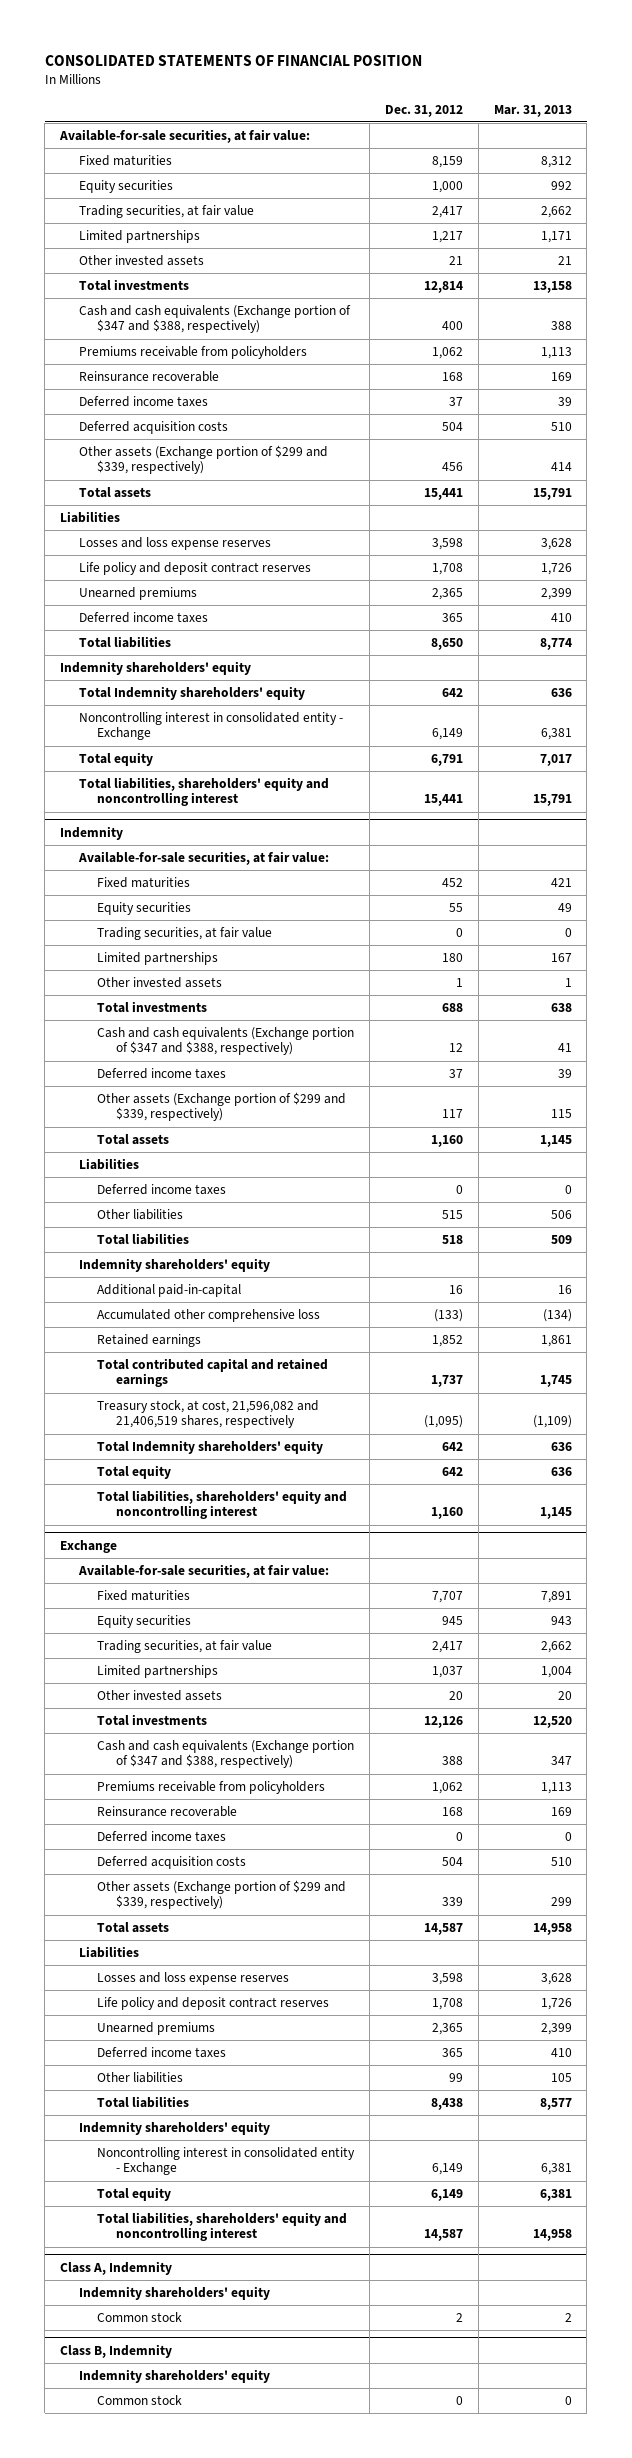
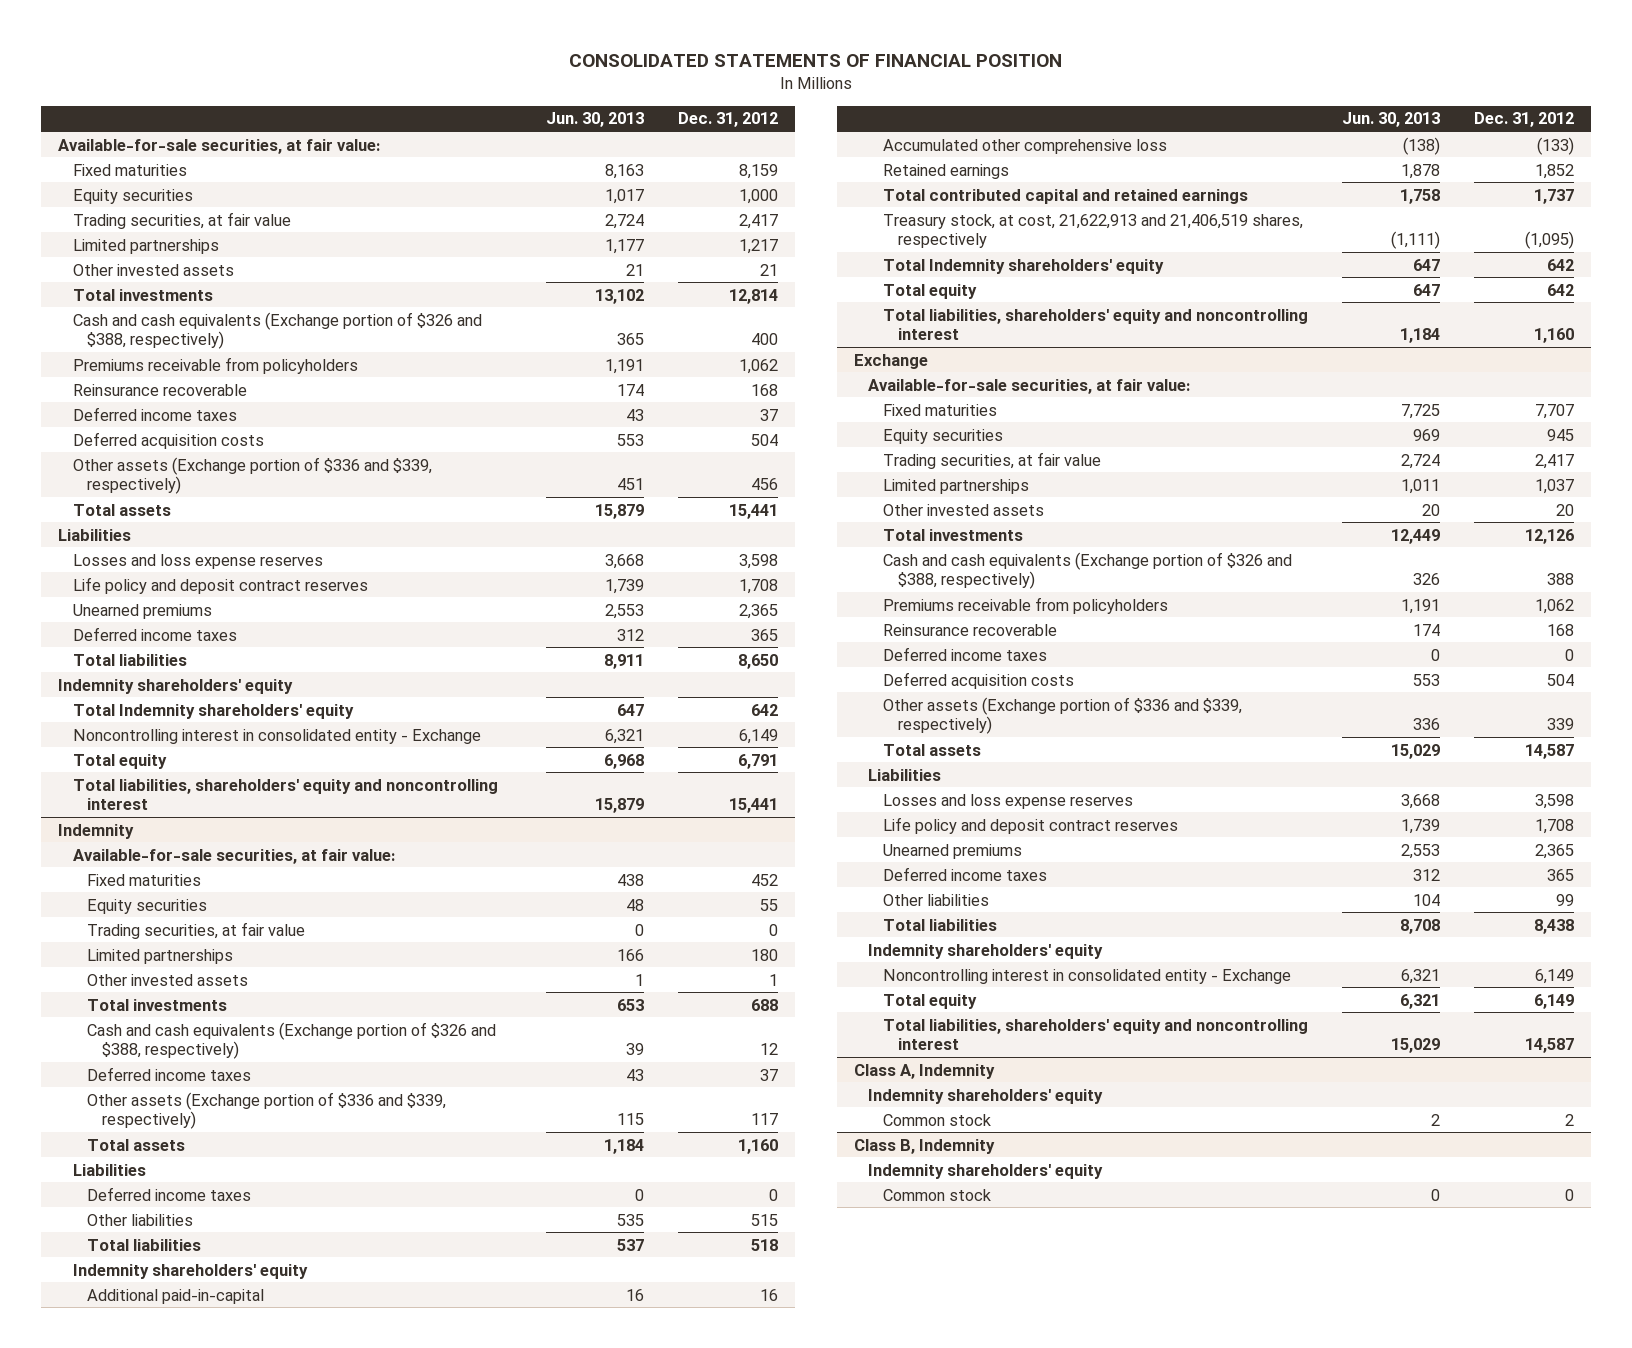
[493,104,572,117] Mar. 31, 2013 -> none
none -> [546,112,645,128] Jun. 30, 2013
[78,304,351,334] Cash and cash equivalents (Exchange portion of $347 and $388, respectively) -> [72,311,482,349] Cash and cash equivalents (Exchange portion of $326 and $388, respectively)
[78,444,328,475] Other assets (Exchange portion of $299 and $339, respectively) -> [72,456,432,494] Other assets (Exchange portion of $336 and $339, respectively)
[97,1026,355,1056] Cash and cash equivalents (Exchange portion of $347 and $388, respectively) -> [87,1021,497,1059] Cash and cash equivalents (Exchange portion of $326 and $388, respectively)
[97,1091,347,1122] Other assets (Exchange portion of $299 and $339, respectively) -> [87,1091,447,1129] Other assets (Exchange portion of $336 and $339, respectively)
[97,1399,320,1429] Treasury stock, at cost, 21,596,082 and 21,406,519 shares, respectively -> [882,213,1303,248] Treasury stock, at cost, 21,622,913 and 21,406,519 shares, respectively
[97,1739,355,1769] Cash and cash equivalents (Exchange portion of $347 and $388, respectively) -> [882,551,1292,589] Cash and cash equivalents (Exchange portion of $326 and $388, respectively)
[97,1879,347,1910] Other assets (Exchange portion of $299 and $339, respectively) -> [882,696,1242,734] Other assets (Exchange portion of $336 and $339, respectively)

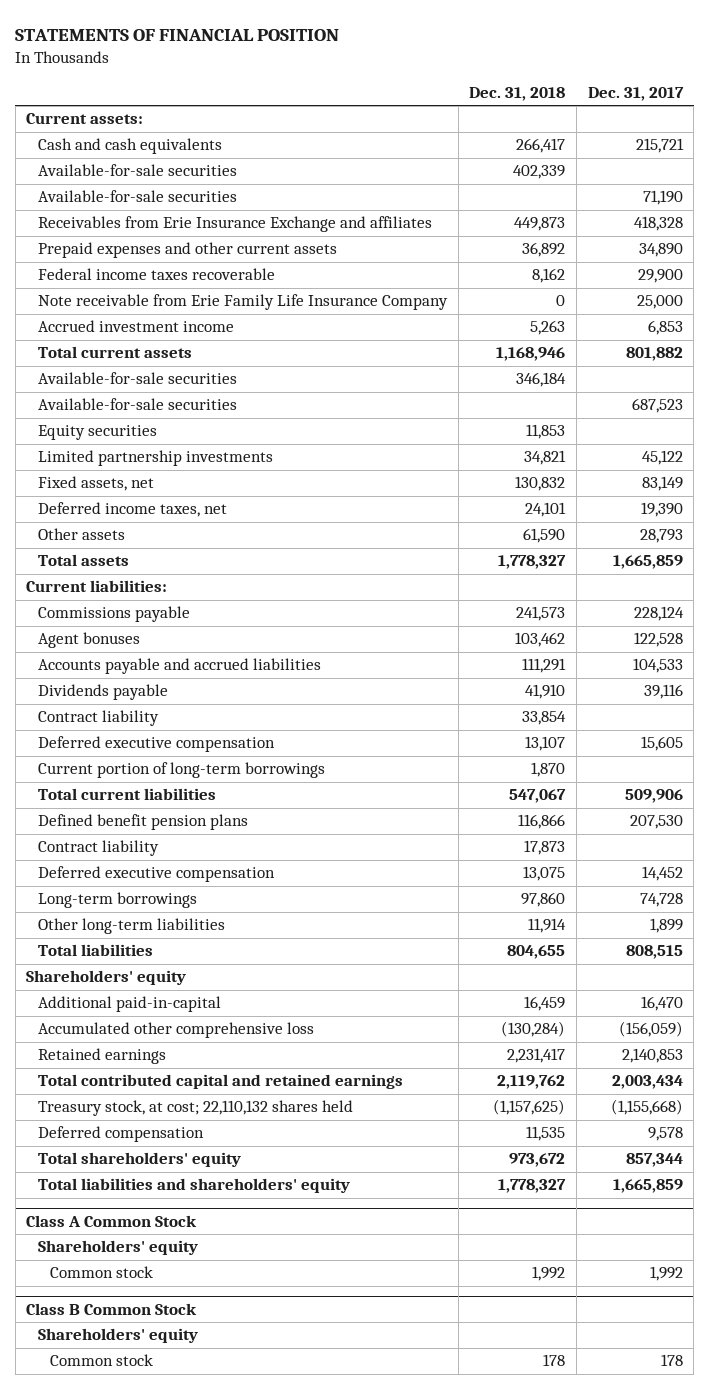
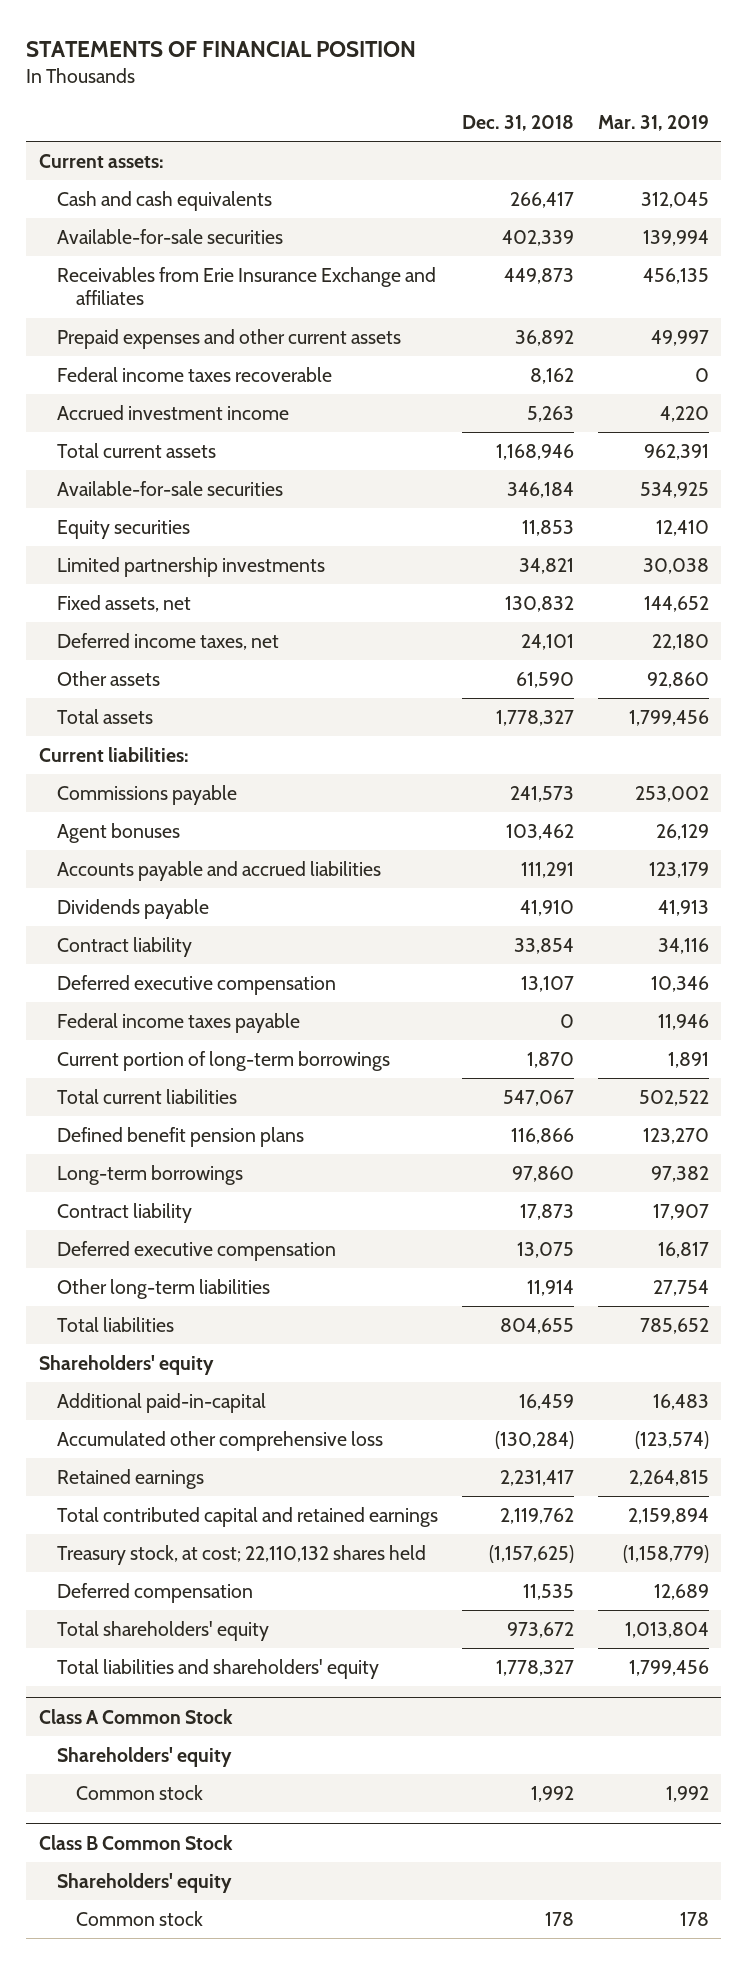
[587,86,684,101] Dec. 31, 2017 -> none
none -> [598,114,710,131] Mar. 31, 2019
[38,190,238,203] Available-for-sale securities -> none
[38,294,449,311] Note receivable from Erie Family Life Insurance Company -> none
[38,398,238,411] Available-for-sale securities -> none
none -> [57,1012,301,1033] Federal income taxes payable
[38,892,198,909] Long-term borrowings -> [57,1164,244,1185] Long-term borrowings

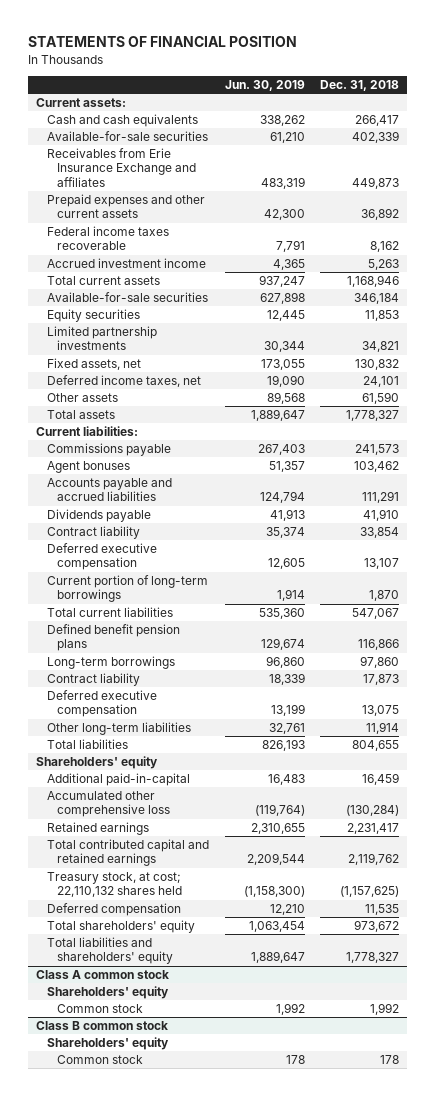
[598,114,710,131] Mar. 31, 2019 -> none
none -> [224,79,305,91] Jun. 30, 2019
[57,1012,301,1033] Federal income taxes payable -> none
[38,1708,233,1724] Class A Common Stock -> [36,970,170,980] Class A common stock
[38,1834,233,1850] Class B Common Stock -> [36,1021,169,1031] Class B common stock

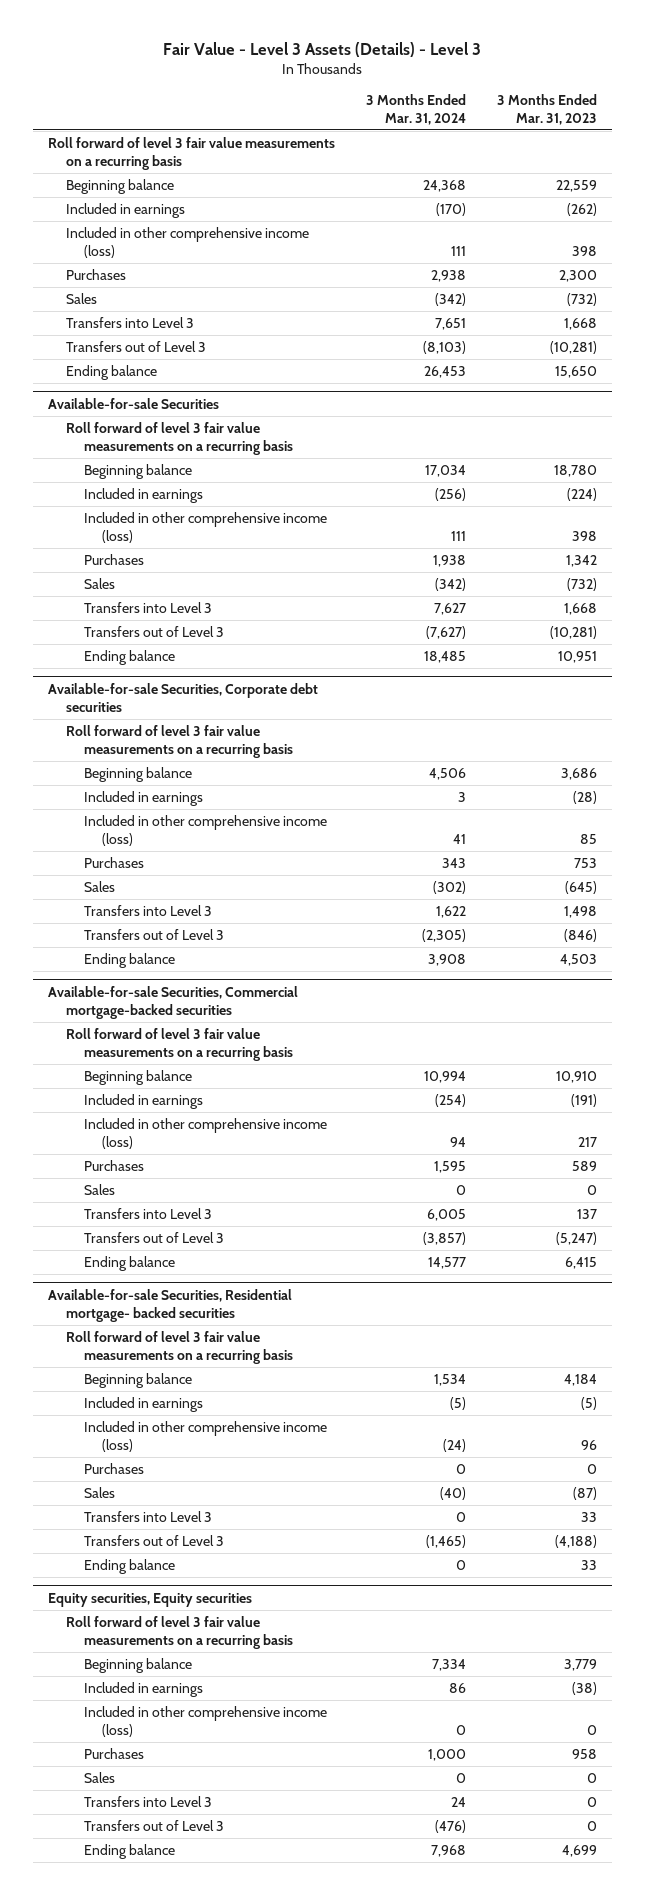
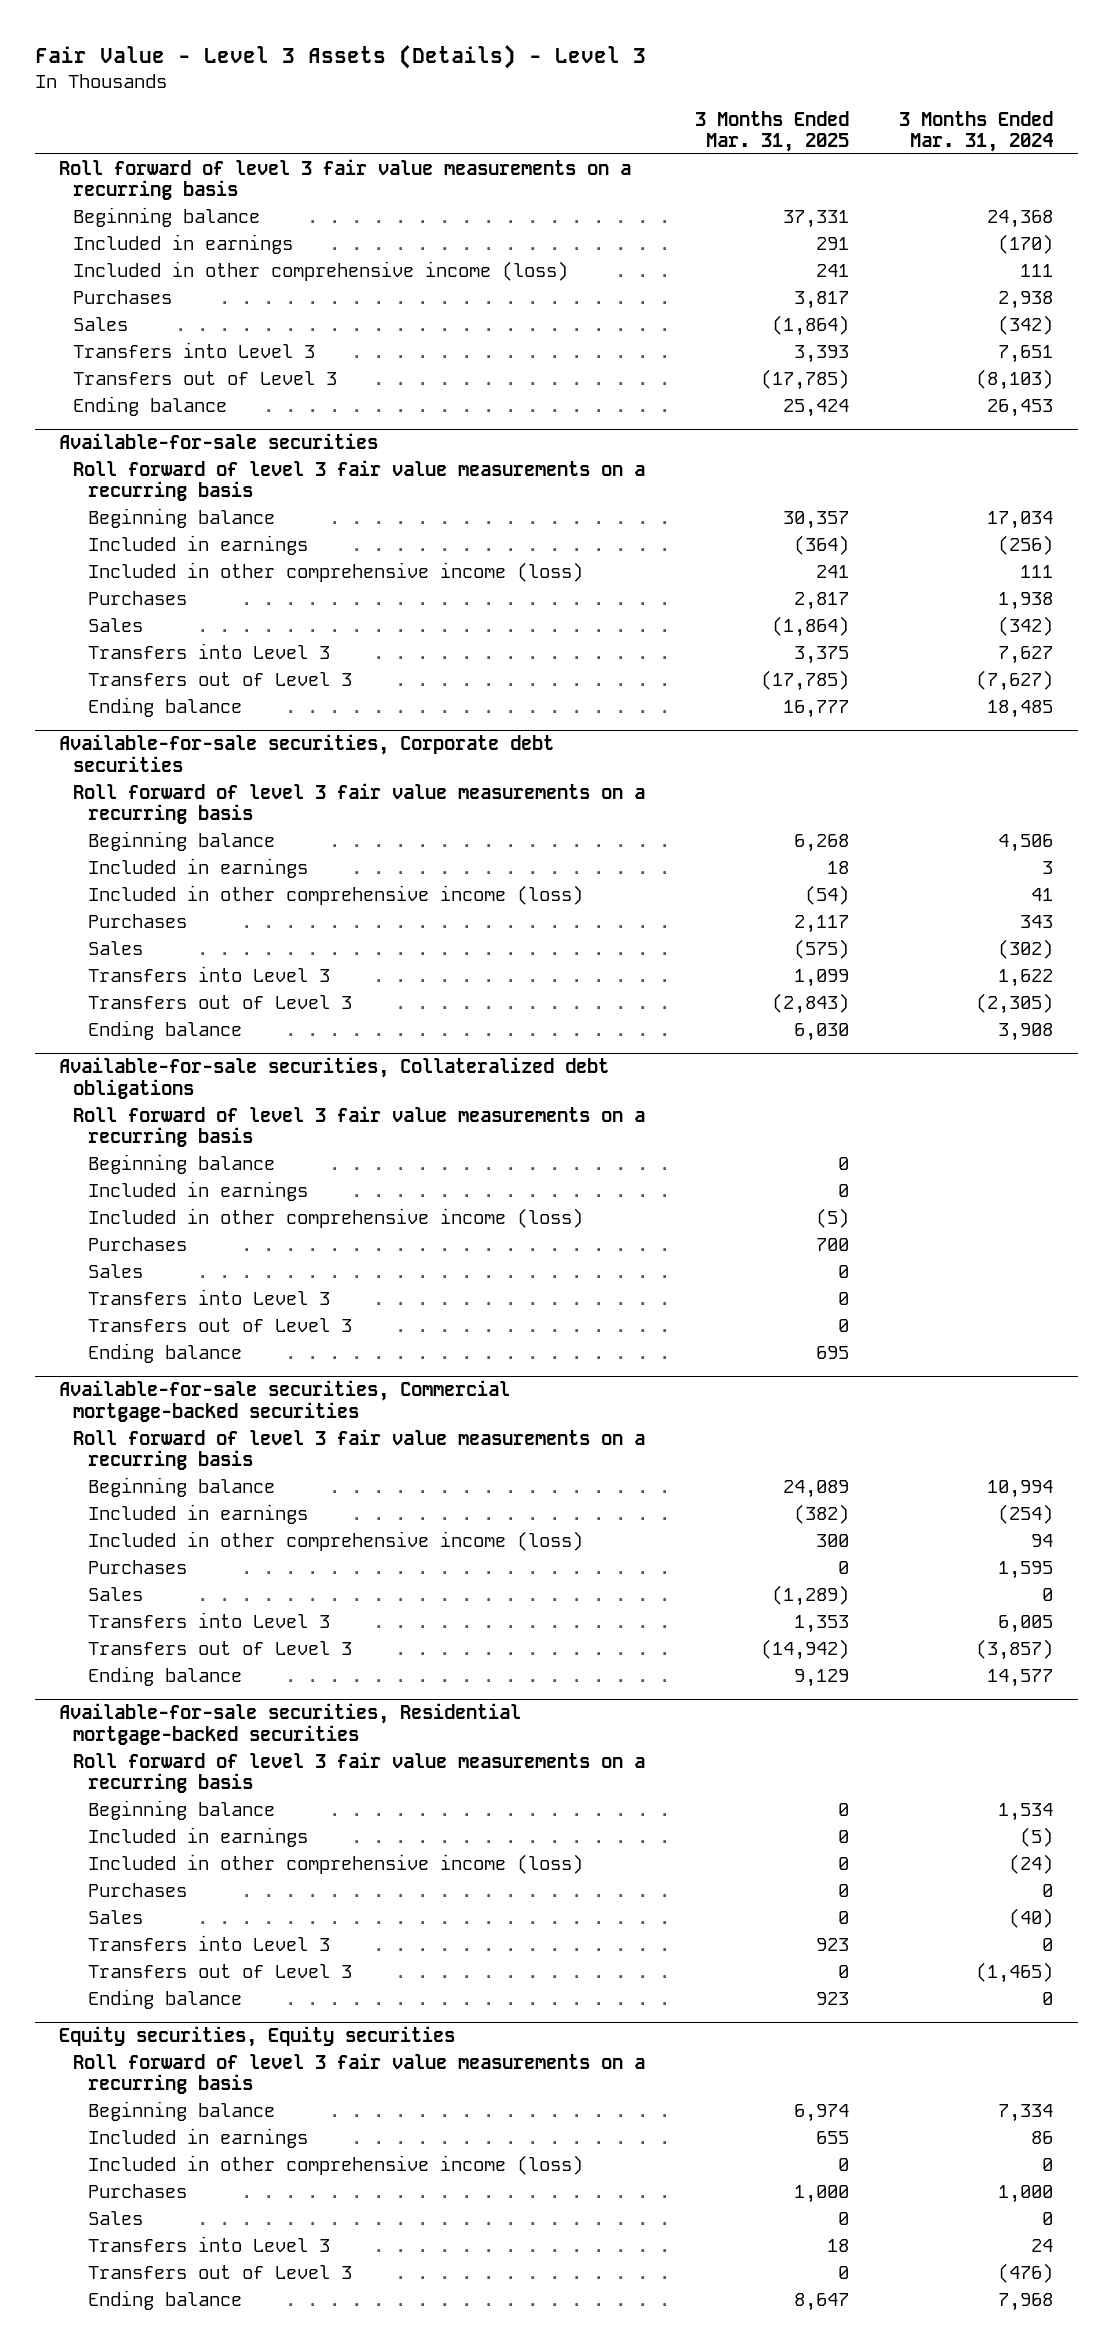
[496,94,597,125] 3 Months Ended Mar. 31, 2023 -> none
none -> [695,110,850,153] 3 Months Ended Mar. 31, 2025
[48,397,220,409] Available-for-sale Securities -> [59,433,379,450] Available-for-sale securities
[48,682,319,712] Available-for-sale Securities, Corporate debt securities -> [59,734,555,772] Available-for-sale securities, Corporate debt securities
[48,985,299,1019] Available-for-sale Securities, Commercial mortgage-backed securities -> none
none -> [59,1057,610,1099] Available-for-sale securities, Collateralized debt obligations
none -> [87,1153,275,1174] Beginning balance
none -> [87,1180,308,1201] Included in earnings
none -> [87,1207,583,1228] Included in other comprehensive income (loss)
none -> [87,1236,187,1251] Purchases
none -> [87,1263,143,1278] Sales
none -> [87,1288,330,1305] Transfers into Level 3
none -> [87,1317,352,1332] Transfers out of Level 3
none -> [87,1342,242,1363] Ending balance
none -> [59,1380,511,1422] Available-for-sale securities, Commercial mortgage-backed securities
none -> [73,1428,646,1471] Roll forward of level 3 fair value measurements on a recurring basis
[48,1288,293,1322] Available-for-sale Securities, Residential mortgage- backed securities -> [59,1703,522,1745] Available-for-sale securities, Residential mortgage-backed securities

